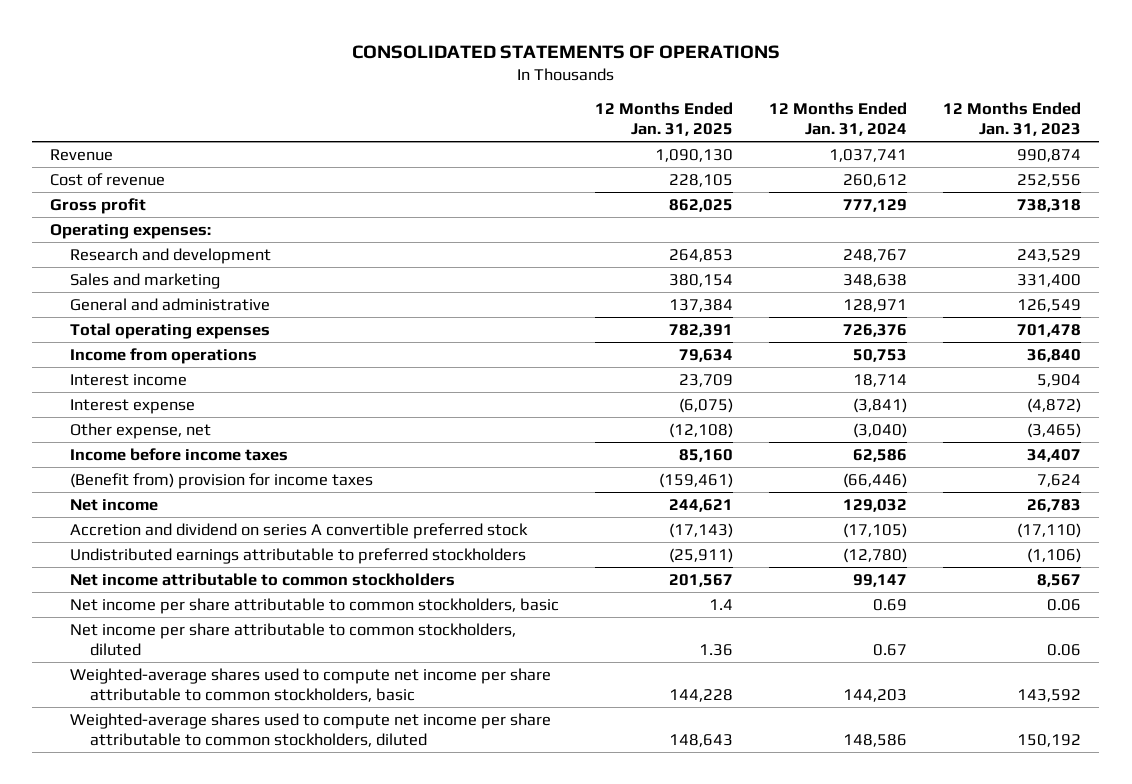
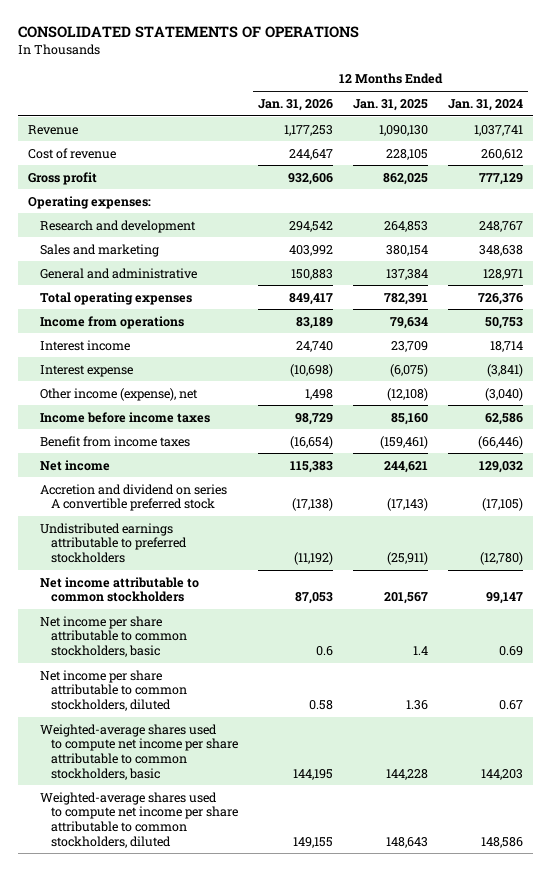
[943,101,1082,137] 12 Months Ended Jan. 31, 2023 -> none
none -> [258,98,334,111] Jan. 31, 2026
[70,422,212,439] Other expense, net -> [39,387,198,401] Other income (expense), net
[70,472,374,489] (Benefit from) provision for income taxes -> [39,435,190,447] Benefit from income taxes

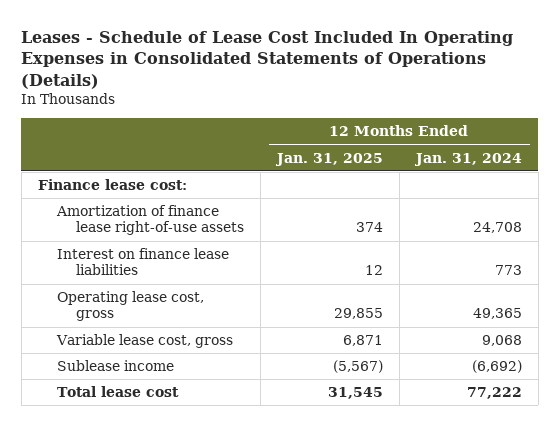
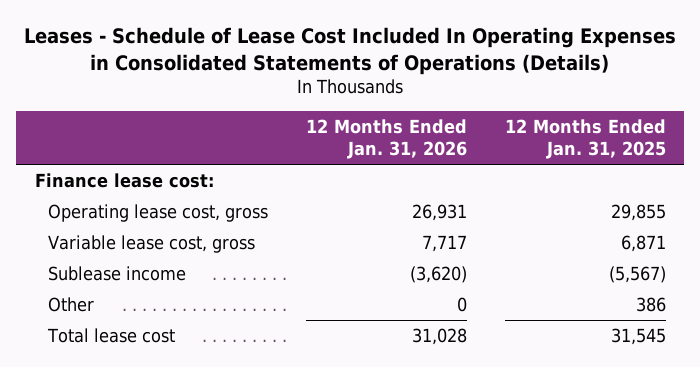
[413,152,522,166] Jan. 31, 2024 -> none
none -> [305,118,467,160] 12 Months Ended Jan. 31, 2026
[56,205,245,236] Amortization of finance lease right-of-use assets -> none
[57,248,230,276] Interest on finance lease liabilities -> none
none -> [47,296,94,312] Other

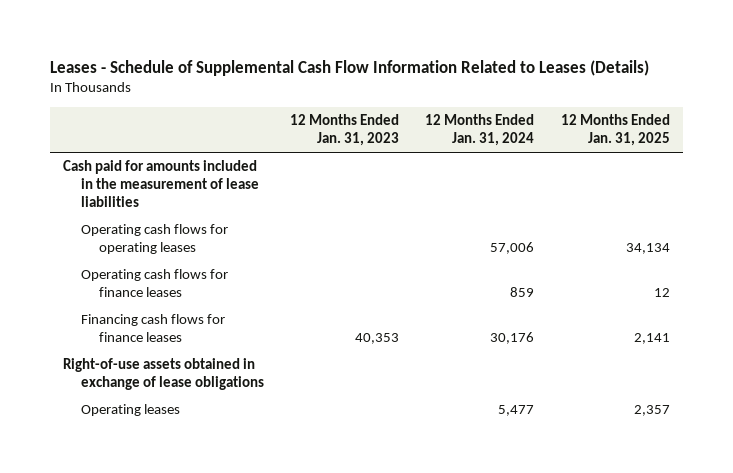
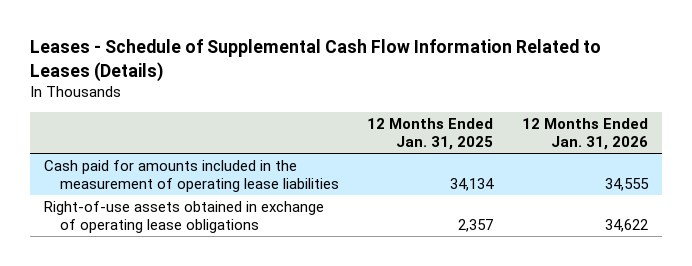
[290,114,400,147] 12 Months Ended Jan. 31, 2023 -> none
[425,114,535,147] 12 Months Ended Jan. 31, 2024 -> none
none -> [521,117,648,150] 12 Months Ended Jan. 31, 2026
[63,160,259,207] Cash paid for amounts included in the measurement of lease liabilities -> none
[80,269,228,298] Operating cash flows for finance leases -> none
[80,314,225,343] Financing cash flows for finance leases -> none
[63,358,264,391] Right-of-use assets obtained in exchange of lease obligations -> none
[80,224,228,255] Operating cash flows for operating leases -> [43,159,340,192] Cash paid for amounts included in the measurement of operating lease liabilities
[80,404,180,417] Operating leases -> [43,200,324,233] Right-of-use assets obtained in exchange of operating lease obligations

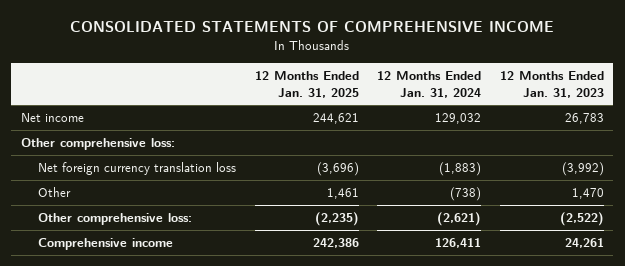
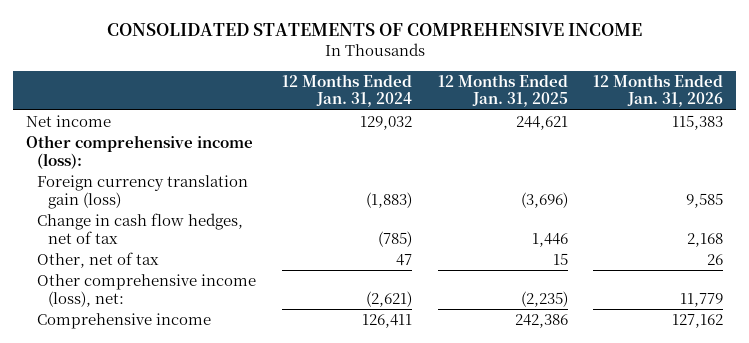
[499,70,604,98] 12 Months Ended Jan. 31, 2023 -> none
none -> [593,73,724,108] 12 Months Ended Jan. 31, 2026
[20,138,175,151] Other comprehensive loss: -> [25,135,253,169] Other comprehensive income (loss):
[38,162,237,176] Net foreign currency translation loss -> [36,175,248,209] Foreign currency translation gain (loss)
none -> [36,213,243,244] Change in cash flow hedges, net of tax
[38,187,72,198] Other -> [36,252,159,269] Other, net of tax
[326,188,359,200] 1,461 -> [552,253,568,266] 15
[450,187,482,202] (738) -> [395,254,412,267] 47
[38,213,193,226] Other comprehensive loss: -> [36,274,256,307] Other comprehensive income (loss), net:

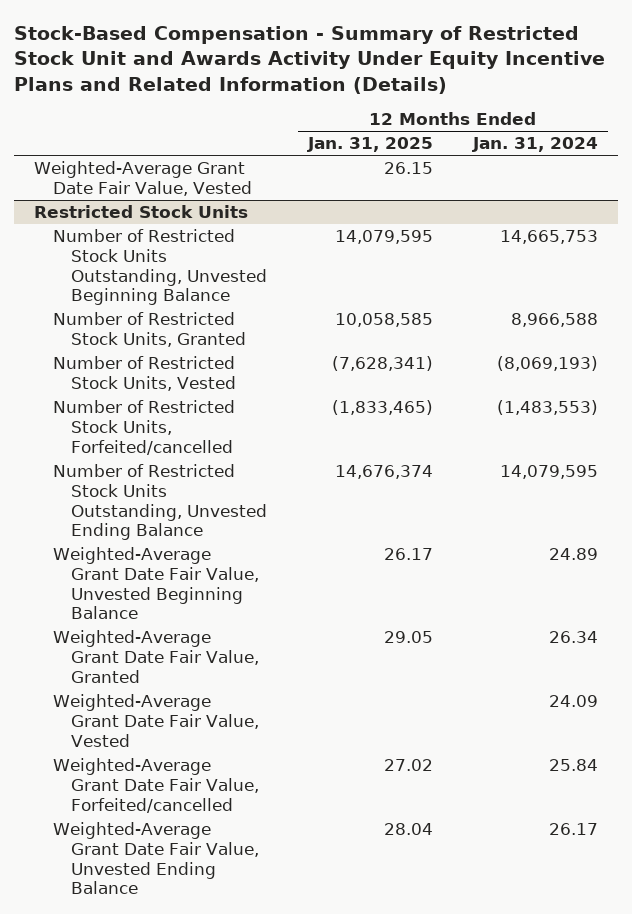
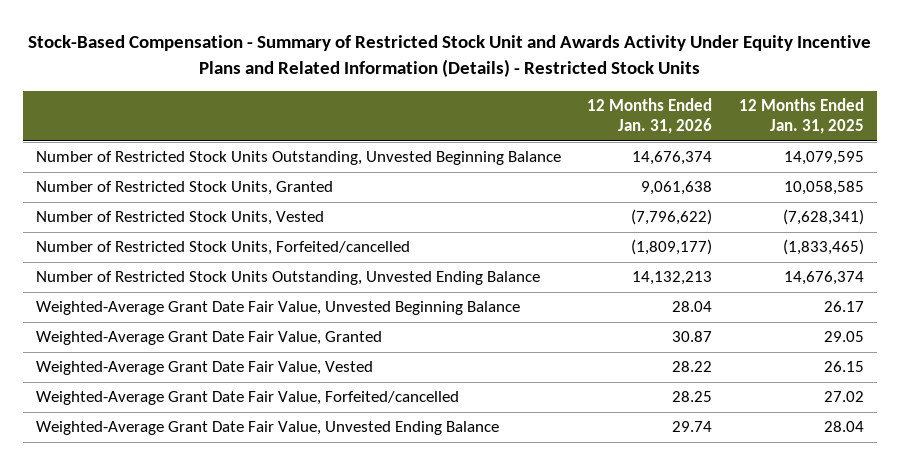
[14,25,606,94] Stock-Based Compensation - Summary of Restricted Stock Unit and Awards Activity Under Equity Incentive Plans and Related Information (Details) -> [27,35,871,78] Stock-Based Compensation - Summary of Restricted Stock Unit and Awards Activity Under Equity Incentive Plans and Related Information (Details) - Restricted Stock Units
[471,137,598,153] Jan. 31, 2024 -> none
none -> [587,97,713,135] 12 Months Ended Jan. 31, 2026
[34,205,249,219] Restricted Stock Units -> none
[52,694,260,747] Weighted-Average Grant Date Fair Value, Vested -> none
[34,161,252,196] Weighted-Average Grant Date Fair Value, Vested -> [35,361,373,376] Weighted-Average Grant Date Fair Value, Vested

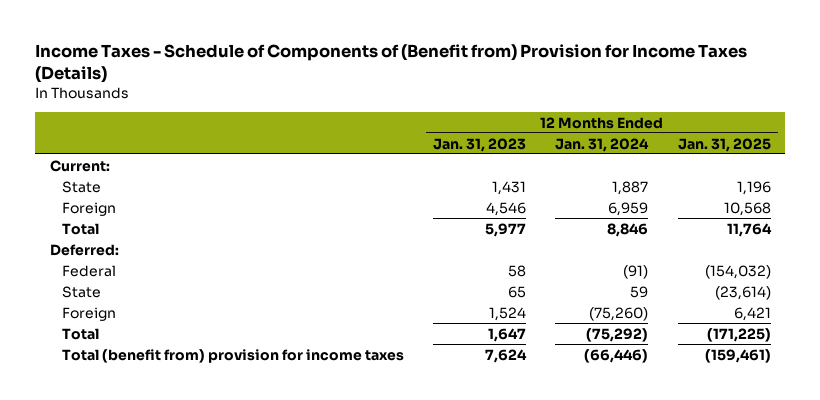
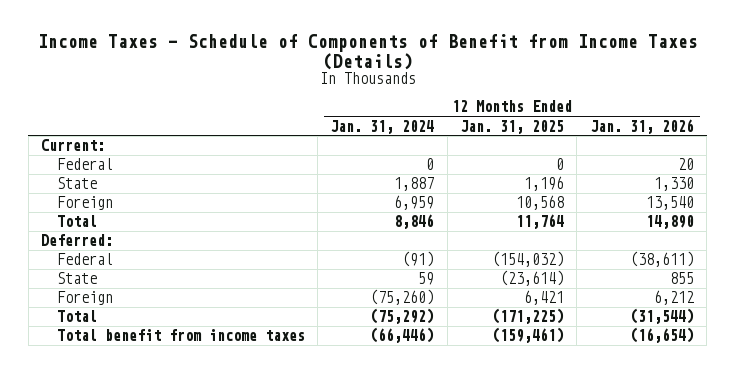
[34,43,747,83] Income Taxes - Schedule of Components of (Benefit from) Provision for Income Taxes (Details) -> [37,33,698,70] Income Taxes - Schedule of Components of Benefit from Income Taxes (Details)
[432,137,526,152] Jan. 31, 2023 -> none
none -> [589,118,694,134] Jan. 31, 2026
none -> [56,158,113,171] Federal
[61,348,404,363] Total (benefit from) provision for income taxes -> [56,329,305,342] Total benefit from income taxes

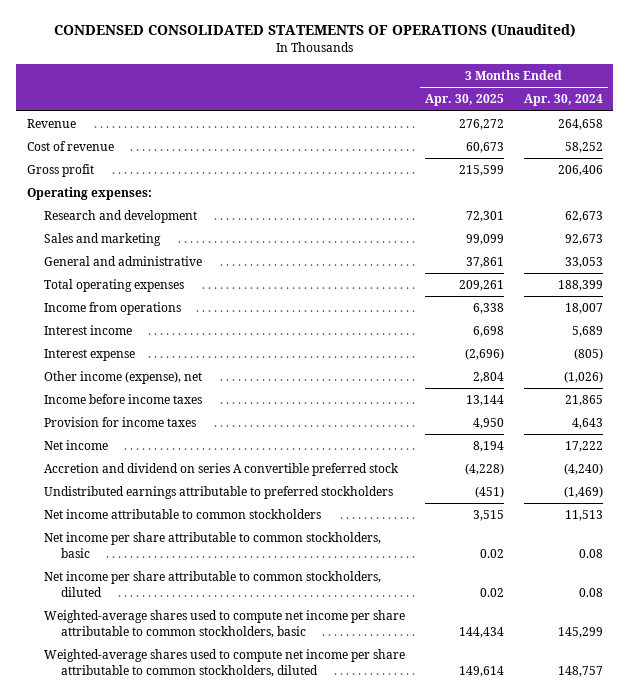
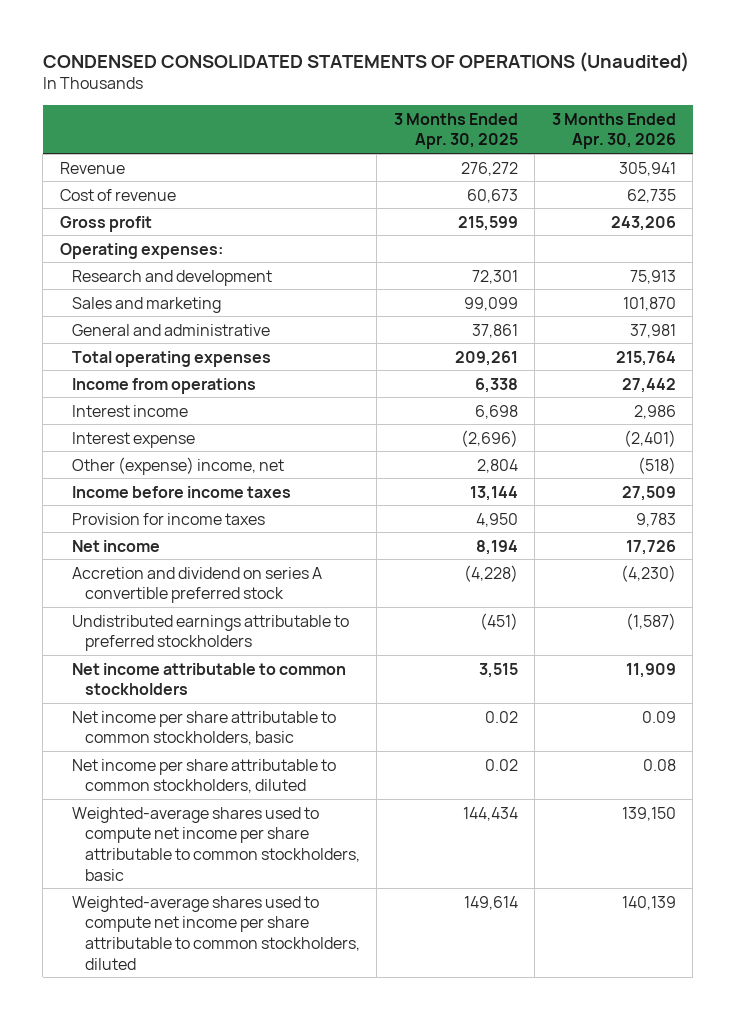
[523,94,603,107] Apr. 30, 2024 -> none
none -> [551,112,676,150] 3 Months Ended Apr. 30, 2026
[43,371,202,385] Other income (expense), net -> [72,456,285,475] Other (expense) income, net

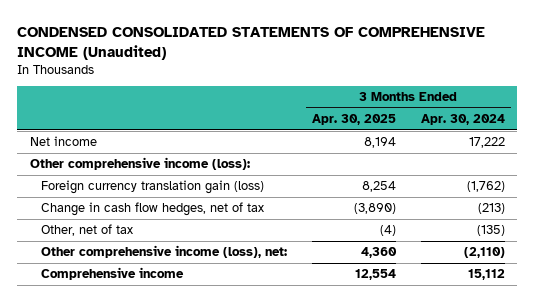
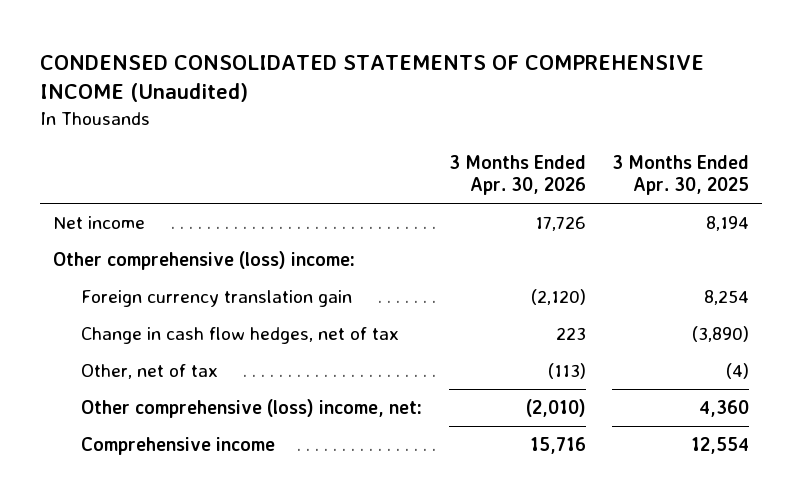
[420,114,505,126] Apr. 30, 2024 -> none
none -> [448,155,586,196] 3 Months Ended Apr. 30, 2026
[29,157,250,171] Other comprehensive income (loss): -> [52,250,355,270] Other comprehensive (loss) income:
[40,180,264,195] Foreign currency translation gain (loss) -> [81,289,353,307] Foreign currency translation gain
[40,245,287,259] Other comprehensive income (loss), net: -> [81,398,423,418] Other comprehensive (loss) income, net:

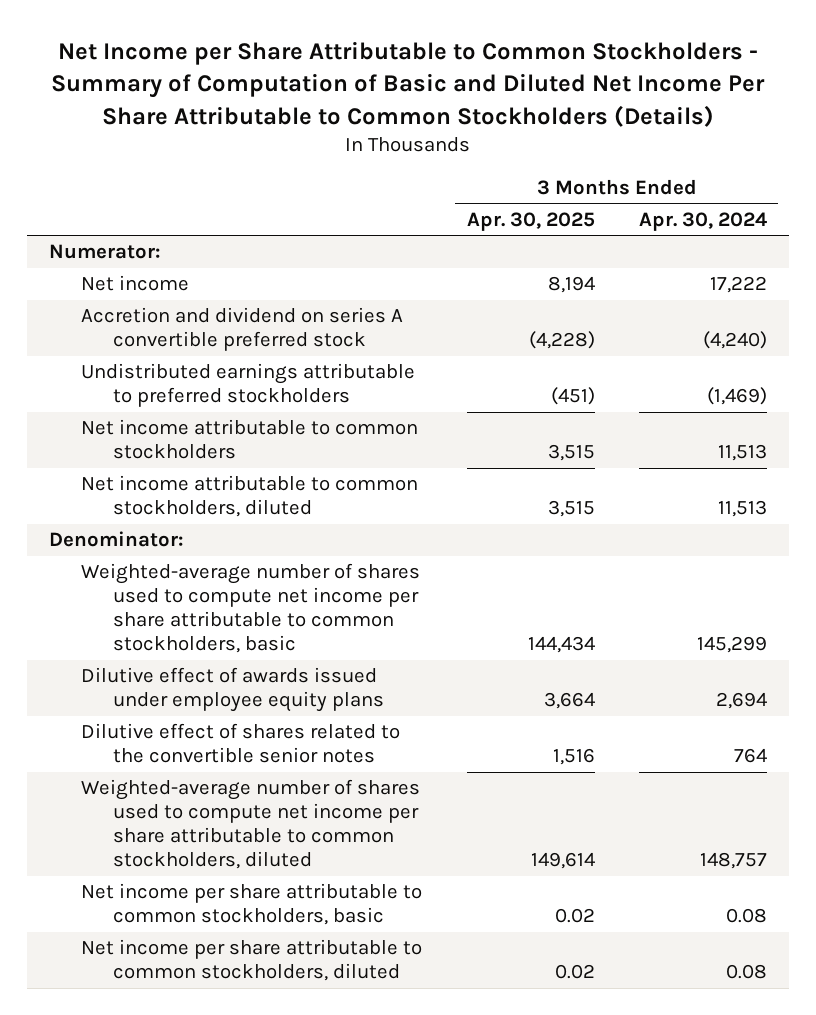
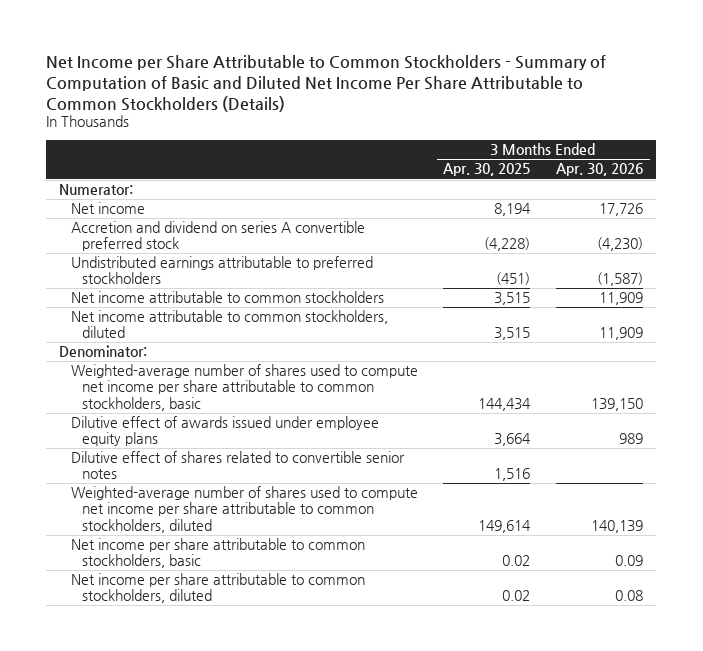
[638,212,767,232] Apr. 30, 2024 -> none
none -> [556,163,644,177] Apr. 30, 2026
[81,723,401,764] Dilutive effect of shares related to the convertible senior notes -> [70,451,405,480] Dilutive effect of shares related to convertible senior notes

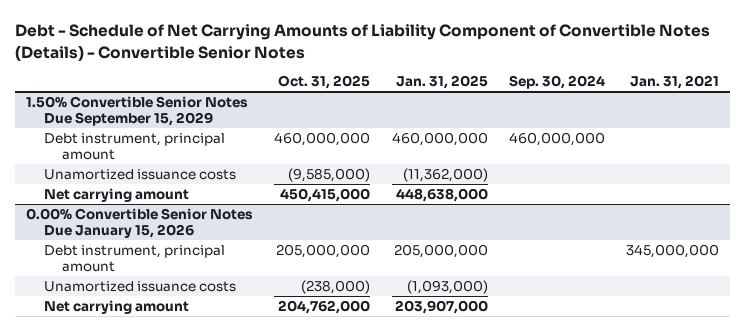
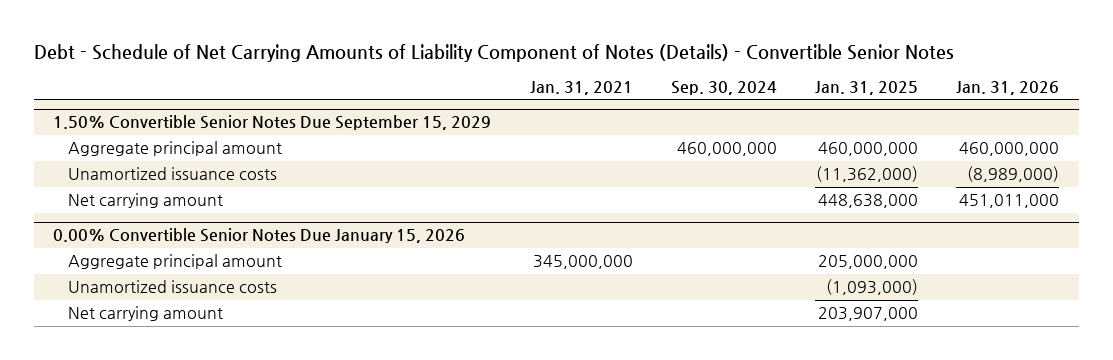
[15,24,711,61] Debt - Schedule of Net Carrying Amounts of Liability Component of Convertible Notes (Details) - Convertible Senior Notes -> [34,44,955,63] Debt - Schedule of Net Carrying Amounts of Liability Component of Notes (Details) - Convertible Senior Notes
[278,75,371,90] Oct. 31, 2025 -> none
none -> [956,80,1060,95] Jan. 31, 2026
[44,132,226,161] Debt instrument, principal amount -> [67,141,282,157] Aggregate principal amount
[44,244,226,273] Debt instrument, principal amount -> [67,254,282,270] Aggregate principal amount

